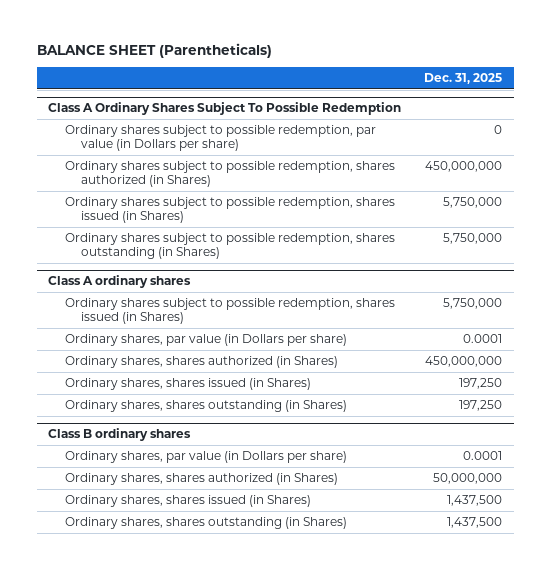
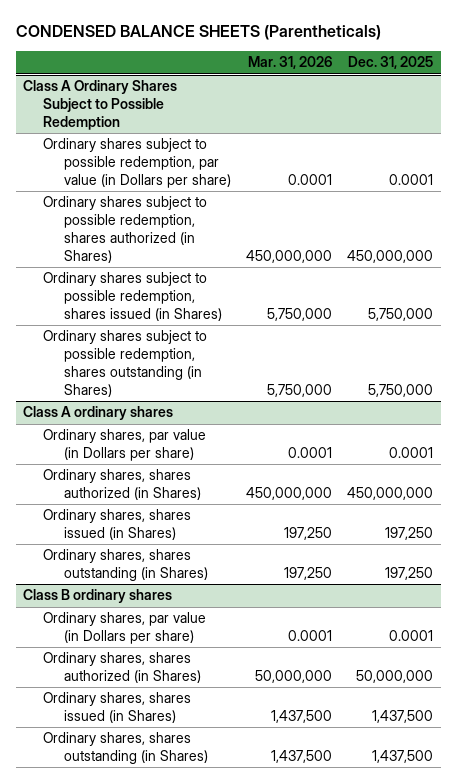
[36,43,272,59] BALANCE SHEET (Parentheticals) -> [15,25,381,41] CONDENSED BALANCE SHEETS (Parentheticals)
none -> [247,56,332,70] Mar. 31, 2026
[48,102,402,116] Class A Ordinary Shares Subject To Possible Redemption -> [23,80,178,130] Class A Ordinary Shares Subject to Possible Redemption
[494,125,503,135] 0 -> [389,173,434,185] 0.0001
[64,298,395,325] Ordinary shares subject to possible redemption, shares issued (in Shares) -> none

